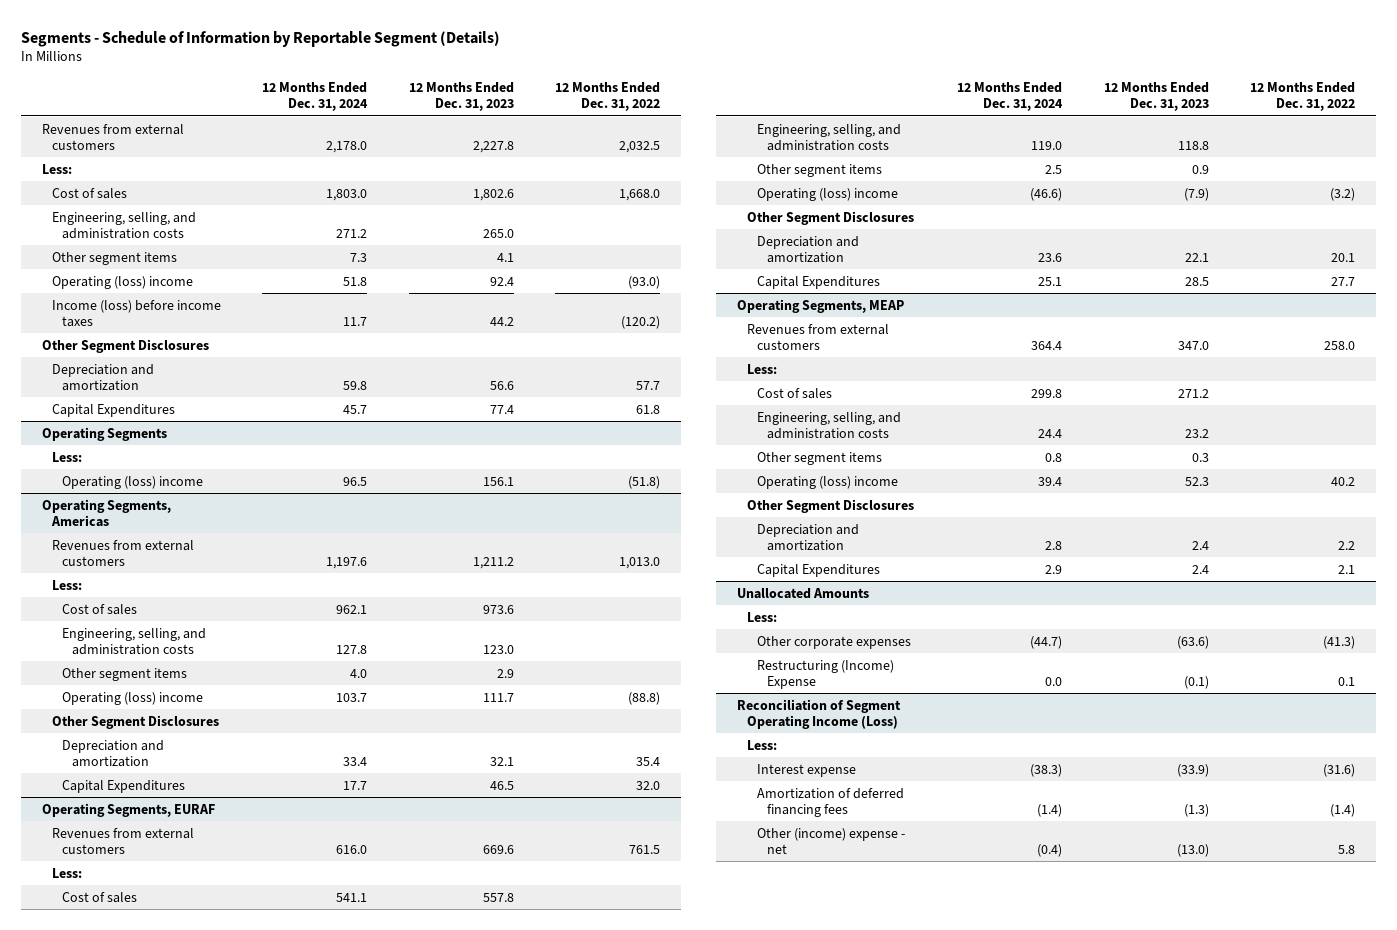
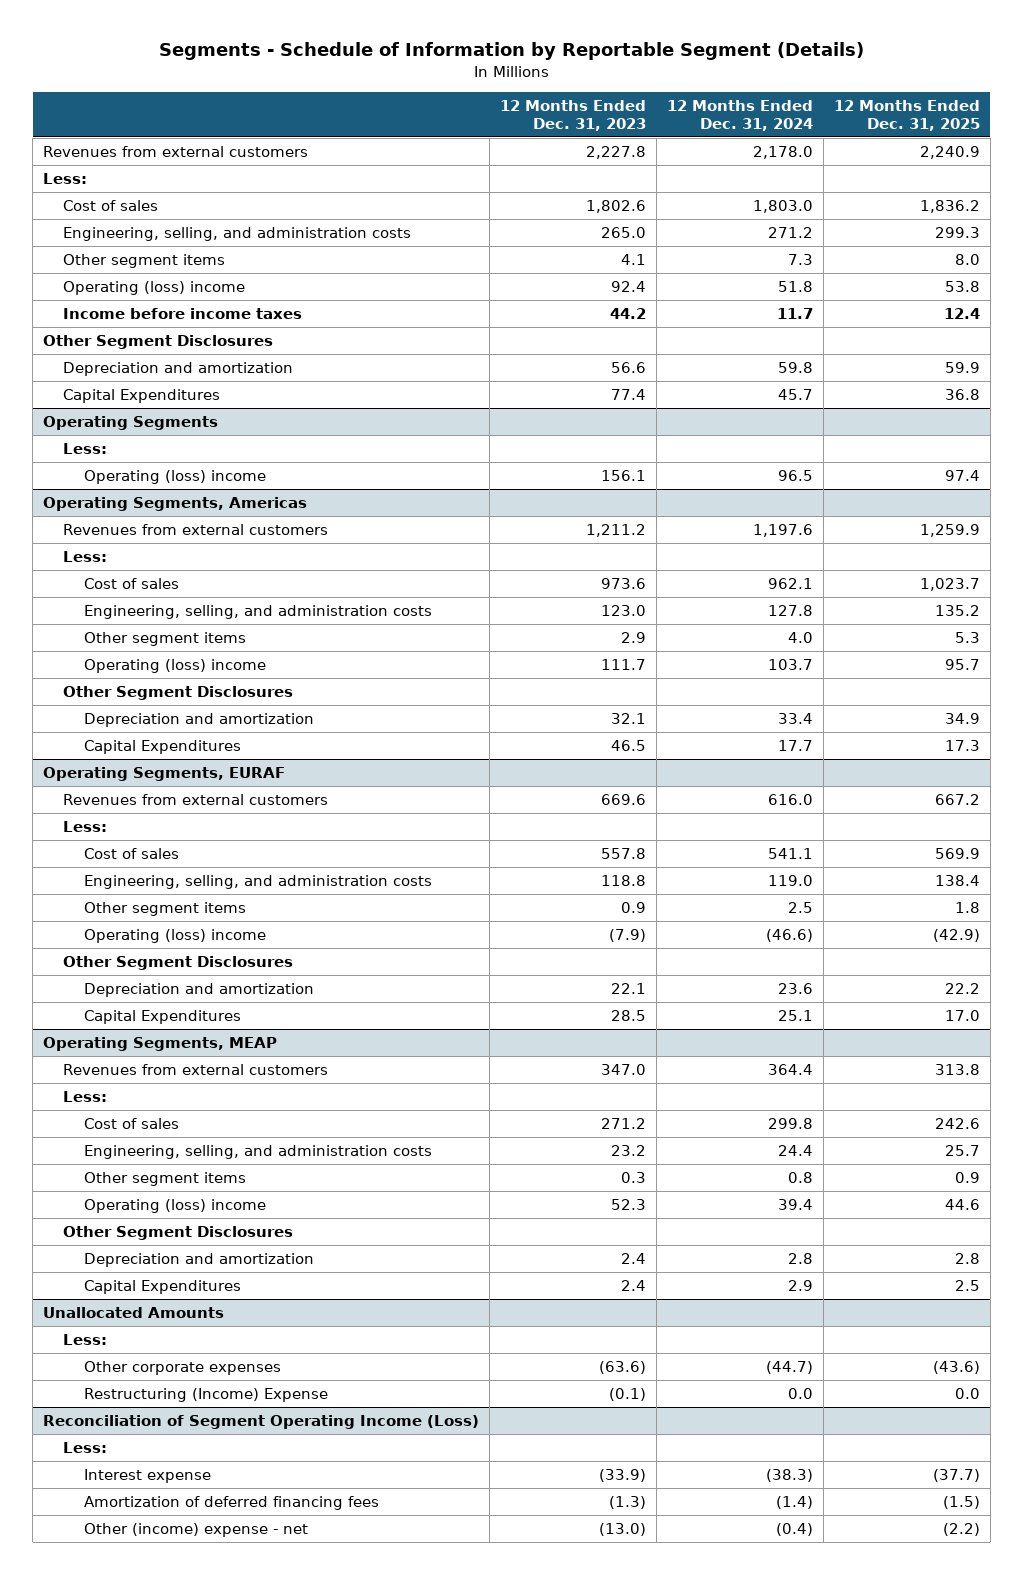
[555,82,661,112] 12 Months Ended Dec. 31, 2022 -> none
none -> [833,99,980,132] 12 Months Ended Dec. 31, 2025
[51,299,221,327] Income (loss) before income taxes -> [63,307,303,319] Income before income taxes

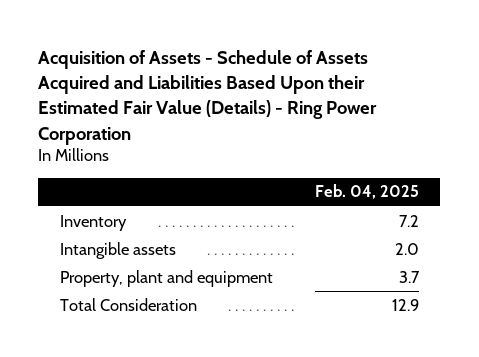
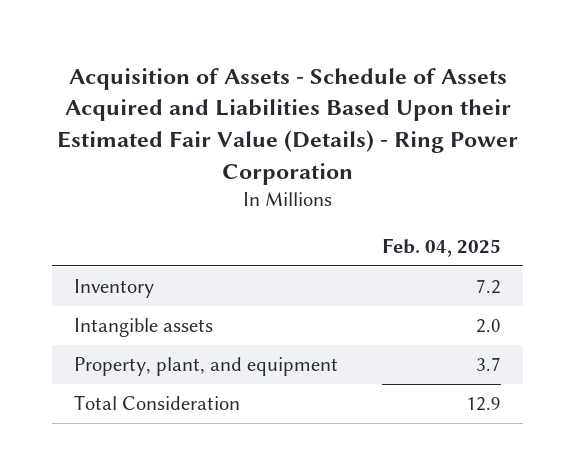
[59,269,273,287] Property, plant and equipment -> [74,357,339,377] Property, plant, and equipment

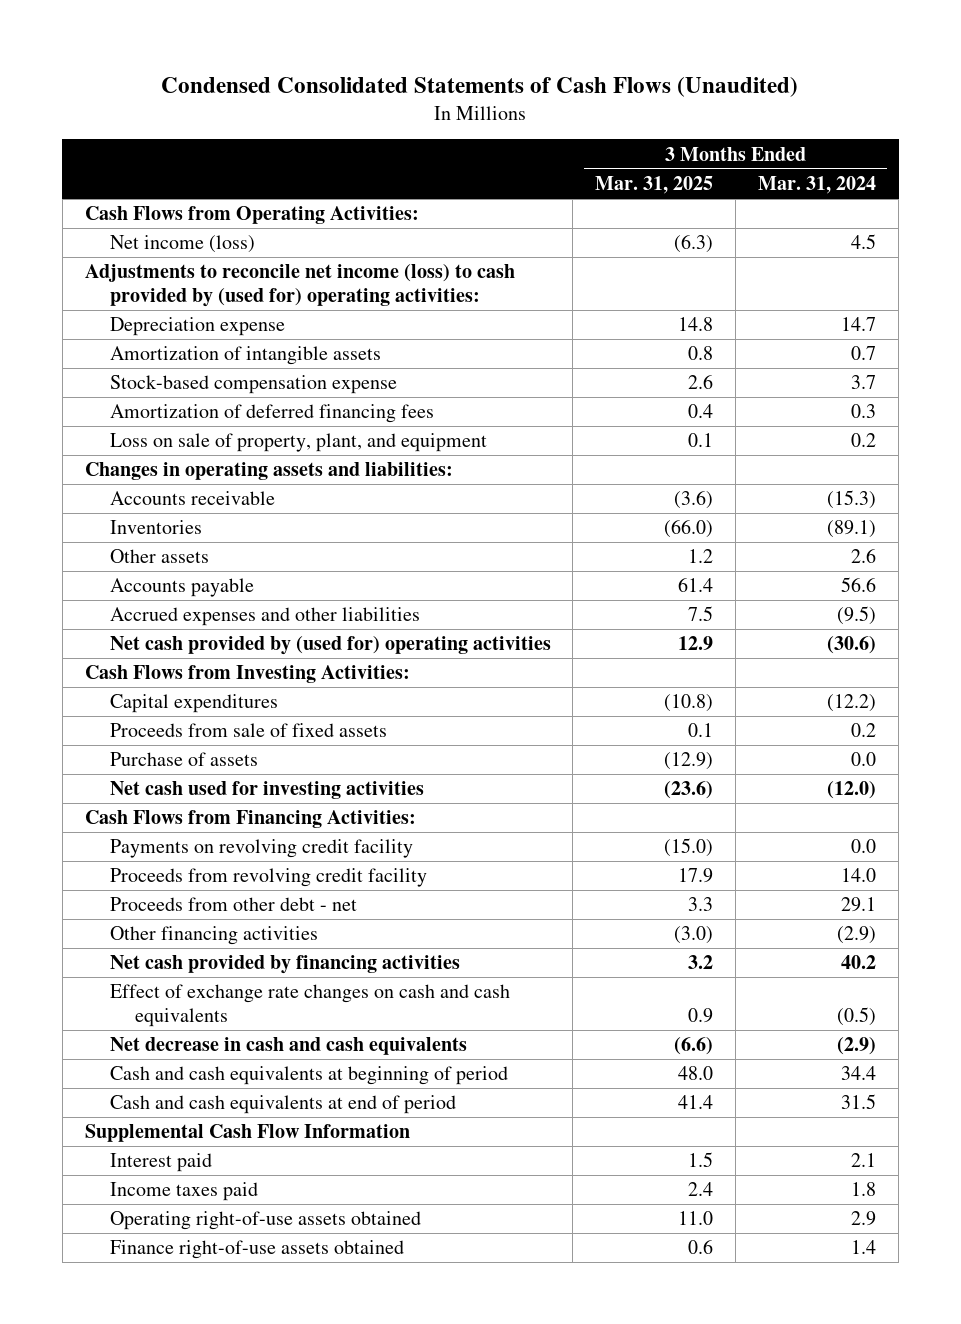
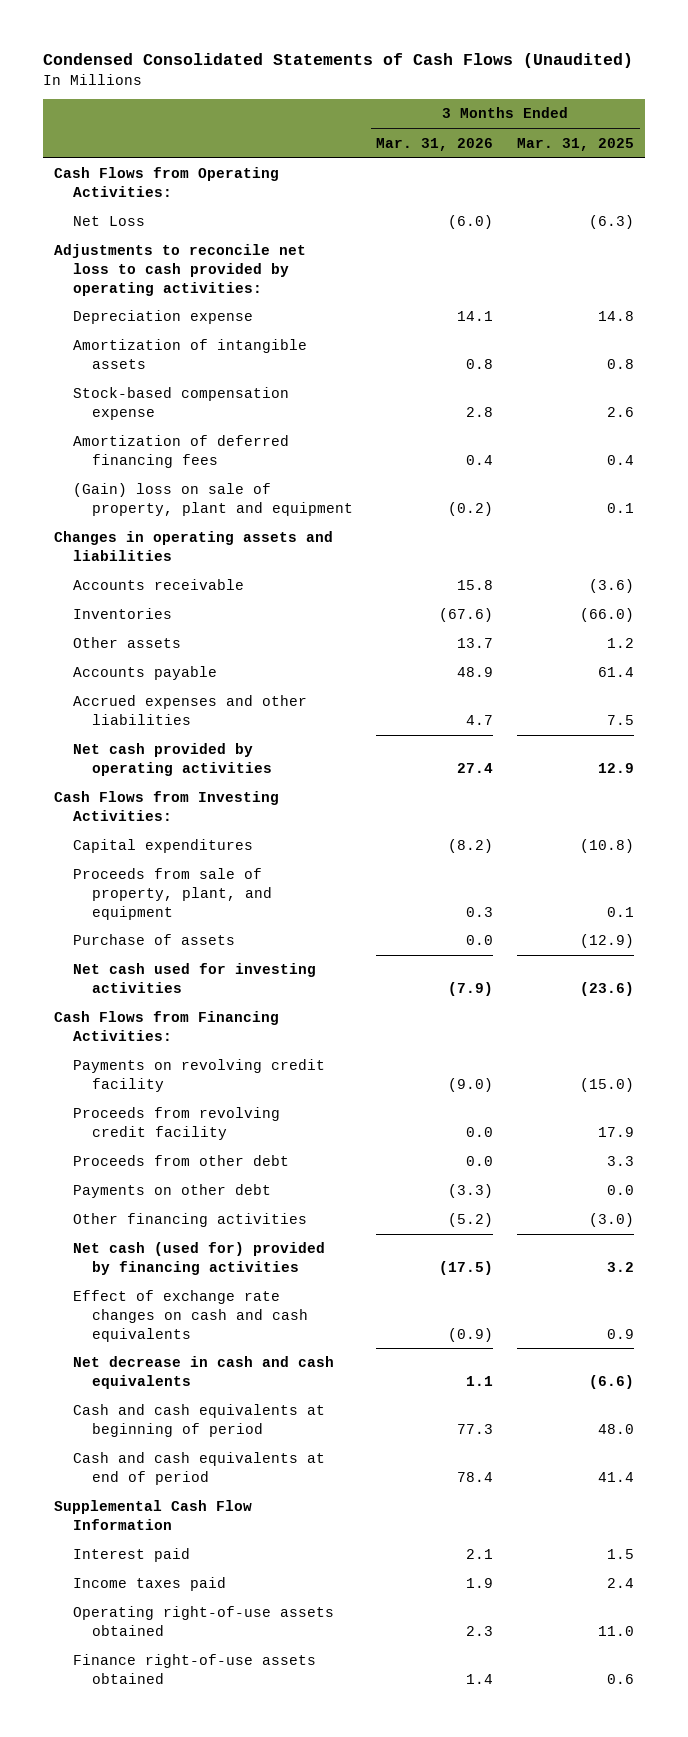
[758,176,877,195] Mar. 31, 2024 -> none
none -> [376,137,494,151] Mar. 31, 2026
[109,235,255,254] Net income (loss) -> [73,216,146,227] Net Loss
[84,264,515,307] Adjustments to reconcile net income (loss) to cash provided by (used for) operating activities: -> [54,244,307,296] Adjustments to reconcile net loss to cash provided by operating activities:
[109,433,487,453] Loss on sale of property, plant, and equipment -> [73,483,354,517] (Gain) loss on sale of property, plant and equipment
[84,462,453,481] Changes in operating assets and liabilities: -> [54,531,334,562] Changes in operating assets and liabilities
[109,636,551,656] Net cash provided by (used for) operating activities -> [73,743,273,777] Net cash provided by operating activities
[109,723,387,738] Proceeds from sale of fixed assets -> [73,868,273,920] Proceeds from sale of property, plant, and equipment
[109,897,357,912] Proceeds from other debt - net -> [73,1155,290,1167] Proceeds from other debt
none -> [73,1184,272,1199] Payments on other debt
[109,955,460,975] Net cash provided by financing activities -> [73,1242,326,1276] Net cash (used for) provided by financing activities

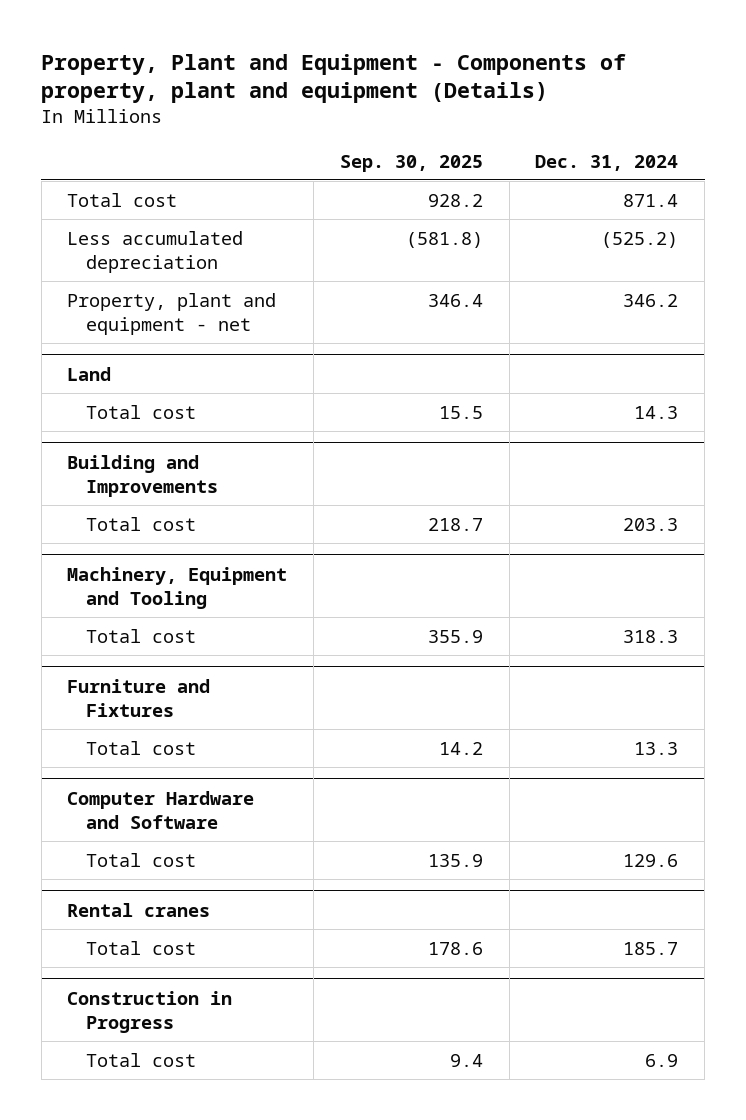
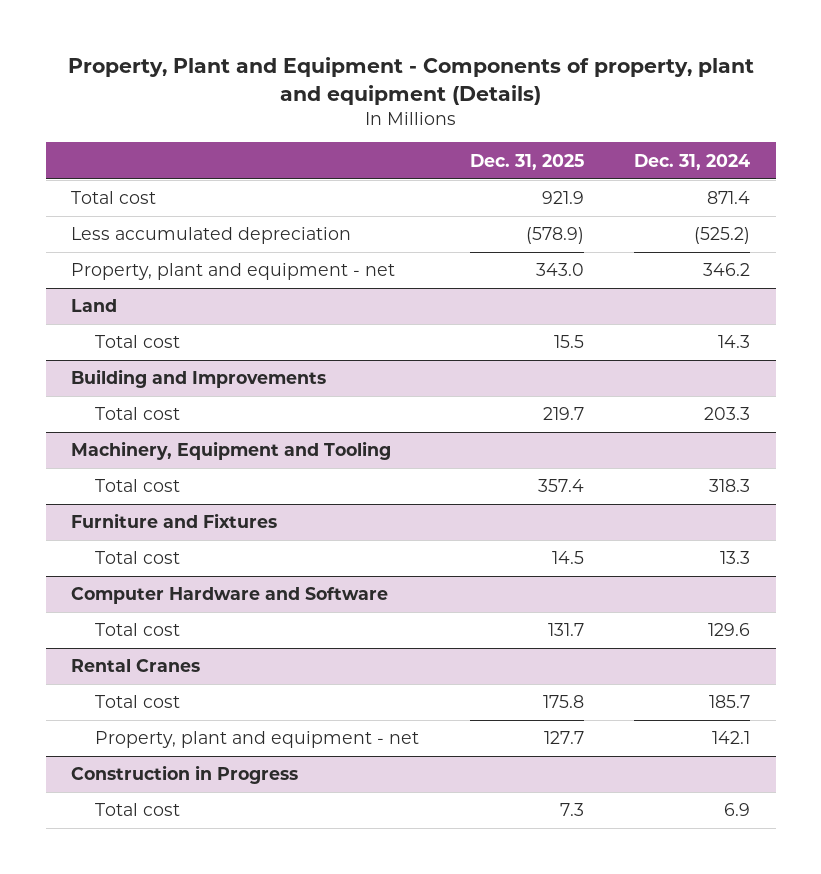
[339,154,483,172] Sep. 30, 2025 -> none
none -> [469,153,584,170] Dec. 31, 2025
[67,902,211,917] Rental cranes -> [71,659,201,673] Rental Cranes
none -> [95,731,420,749] Property, plant and equipment - net

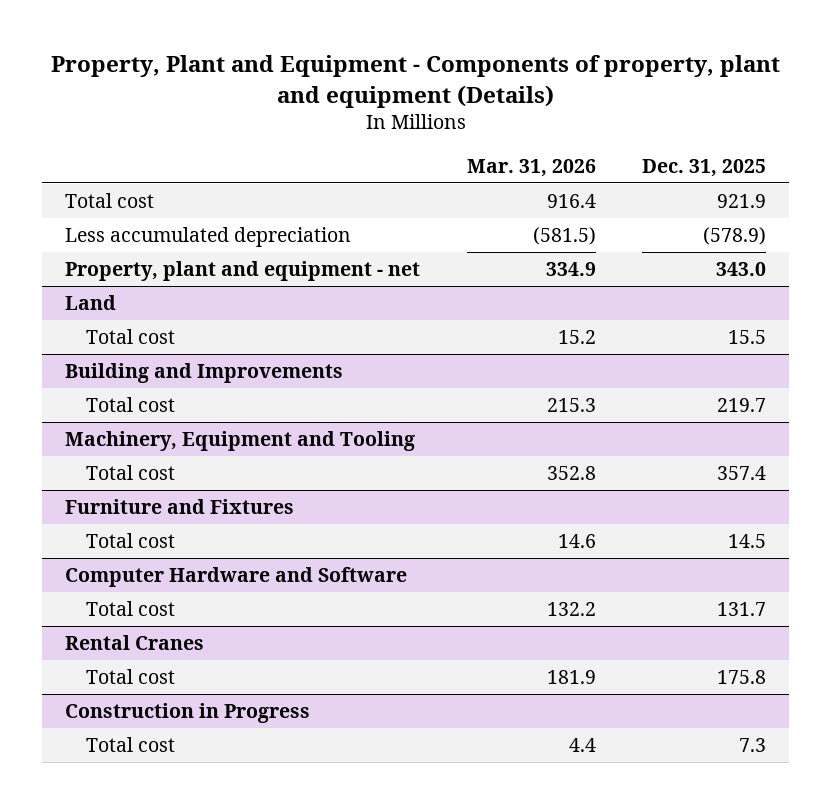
[634,153,751,170] Dec. 31, 2024 -> none
none -> [466,158,596,177] Mar. 31, 2026
[95,731,420,749] Property, plant and equipment - net -> none

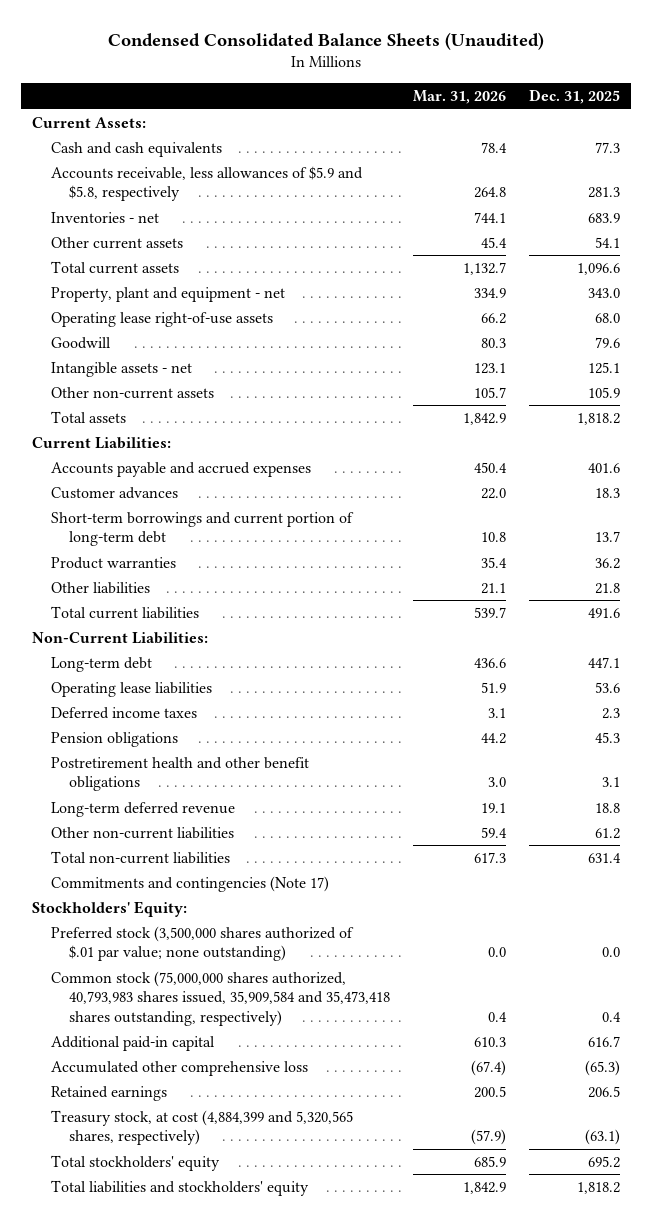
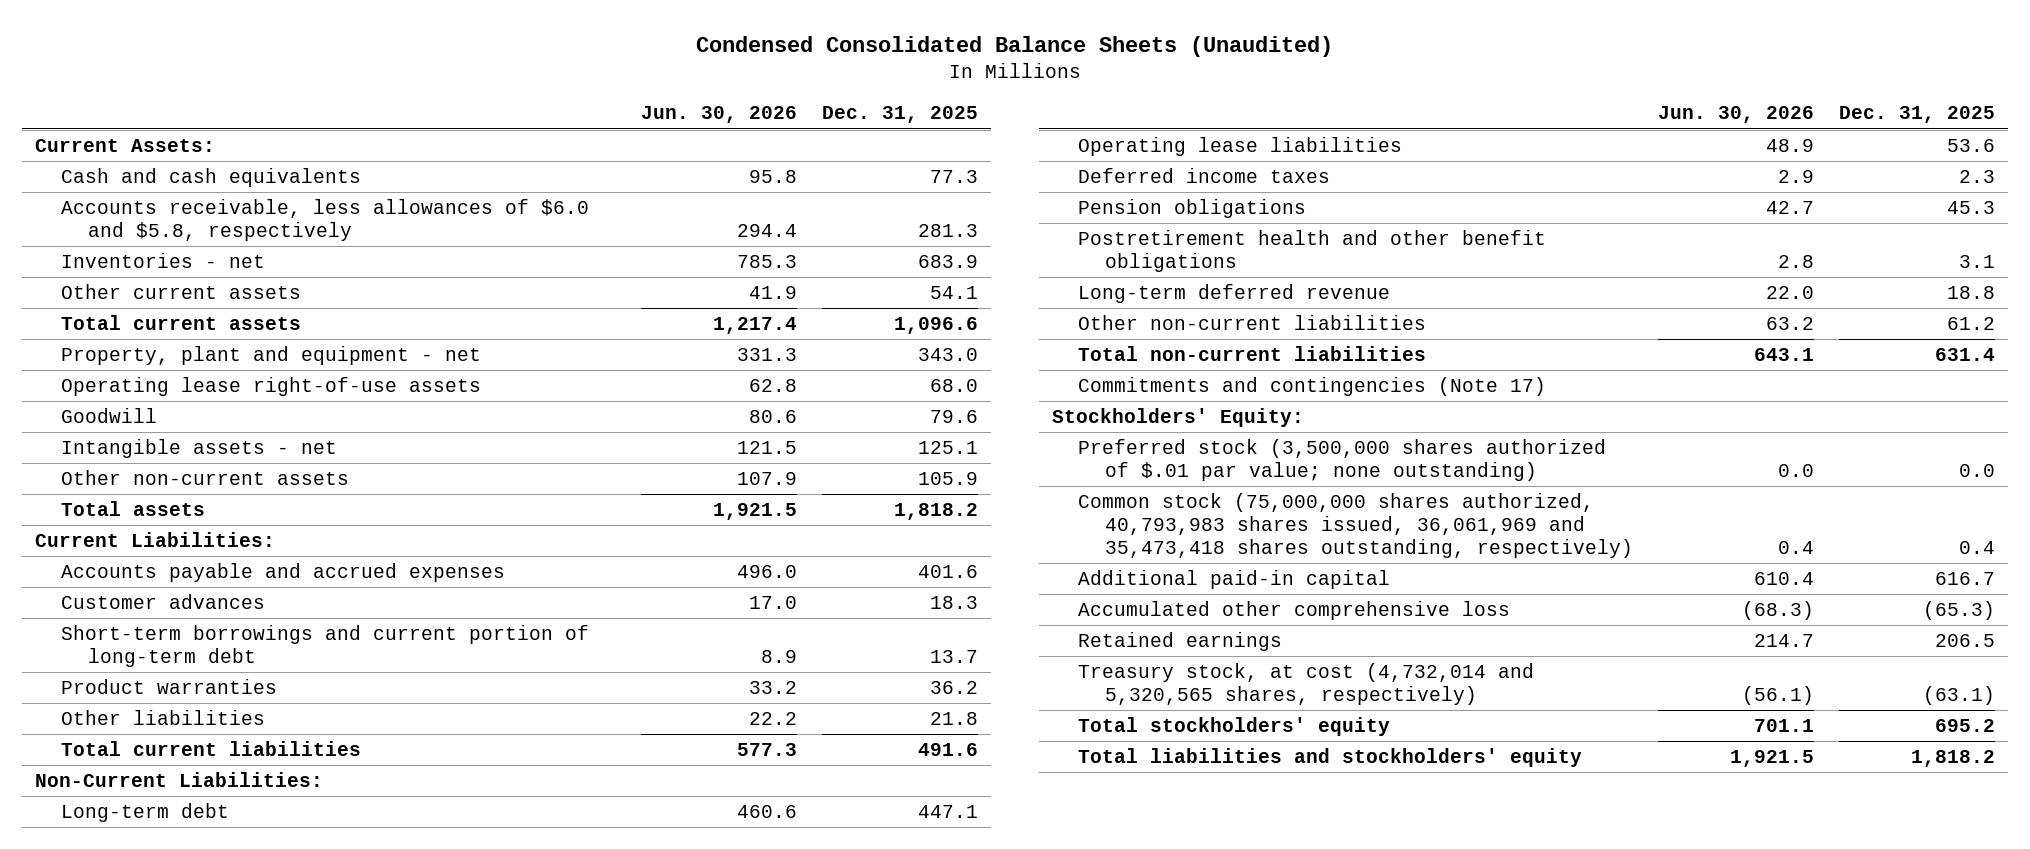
[413,90,507,105] Mar. 31, 2026 -> none
none -> [641,106,798,124] Jun. 30, 2026
[50,165,363,202] Accounts receivable, less allowances of $5.9 and $5.8, respectively -> [61,199,590,241] Accounts receivable, less allowances of $6.0 and $5.8, respectively
[50,970,391,1026] Common stock (75,000,000 shares authorized, 40,793,983 shares issued, 35,909,584 and 35,473,418 shares outstanding, respectively) -> [1078,493,1633,558] Common stock (75,000,000 shares authorized, 40,793,983 shares issued, 36,061,969 and 35,473,418 shares outstanding, respectively)
[50,1109,353,1146] Treasury stock, at cost (4,884,399 and 5,320,565 shares, respectively) -> [1078,663,1535,705] Treasury stock, at cost (4,732,014 and 5,320,565 shares, respectively)

